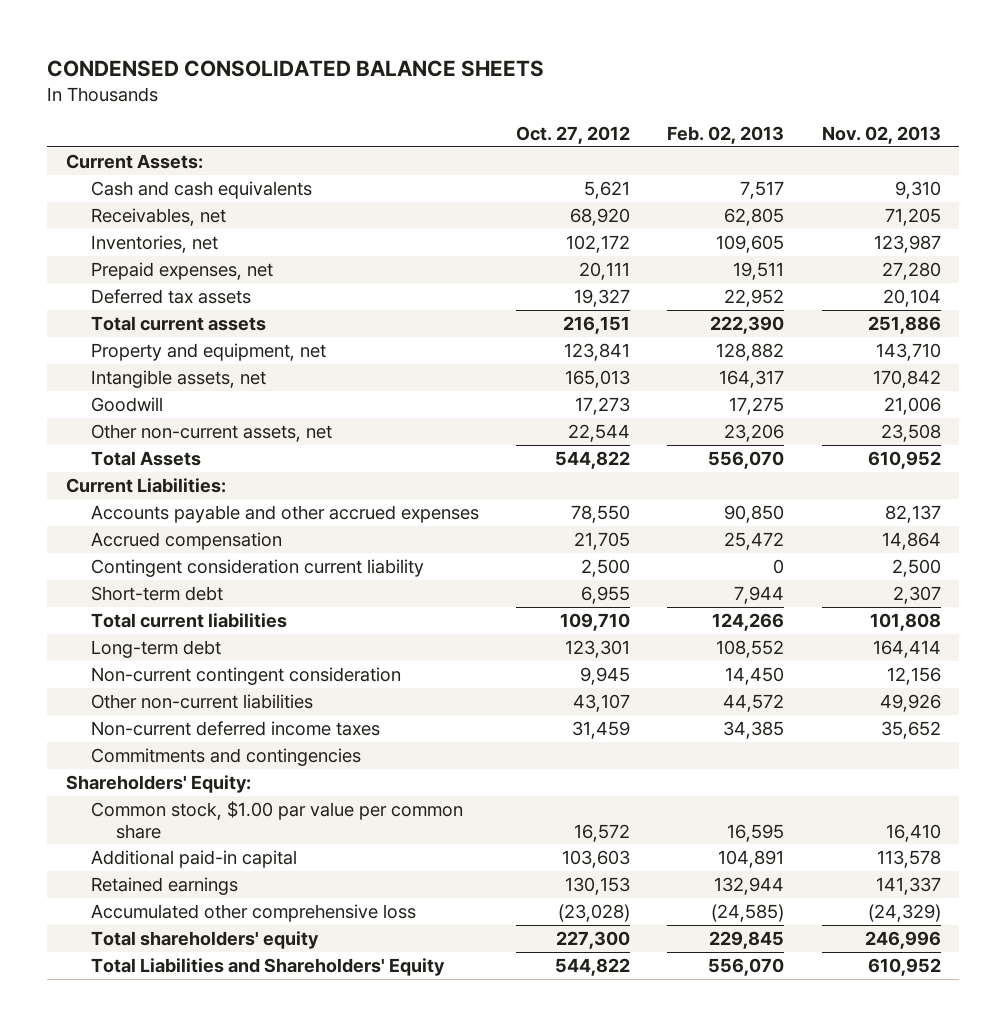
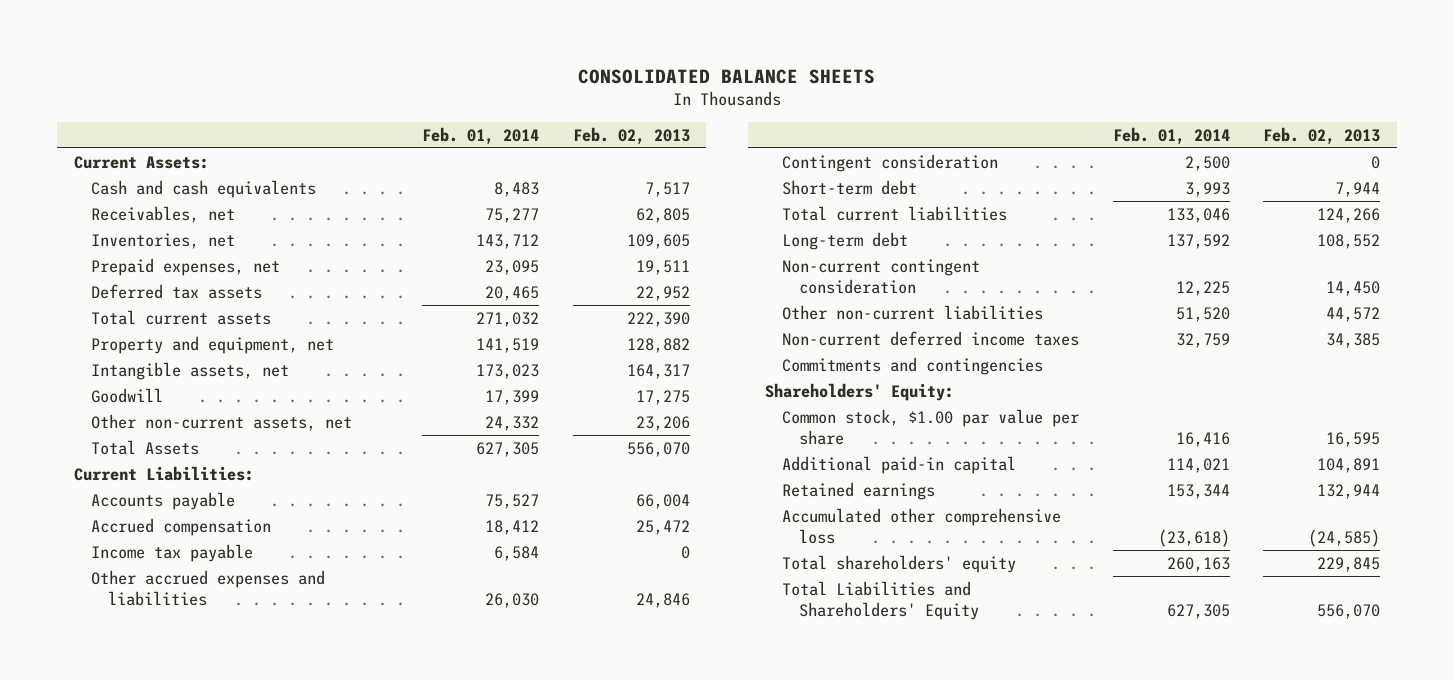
[46,59,544,77] CONDENSED CONSOLIDATED BALANCE SHEETS -> [578,68,876,84] CONSOLIDATED BALANCE SHEETS
[515,125,630,144] Oct. 27, 2012 -> none
[821,125,941,144] Nov. 02, 2013 -> none
none -> [421,126,539,145] Feb. 01, 2014
[90,505,479,524] Accounts payable and other accrued expenses -> none
none -> [91,491,236,510] Accounts payable
none -> [91,543,254,562] Income tax payable
none -> [91,569,326,607] Other accrued expenses and liabilities
[90,559,424,578] Contingent consideration current liability -> [781,153,998,172] Contingent consideration
[90,801,463,839] Common stock, $1.00 par value per common share -> [781,408,1079,446] Common stock, $1.00 par value per share

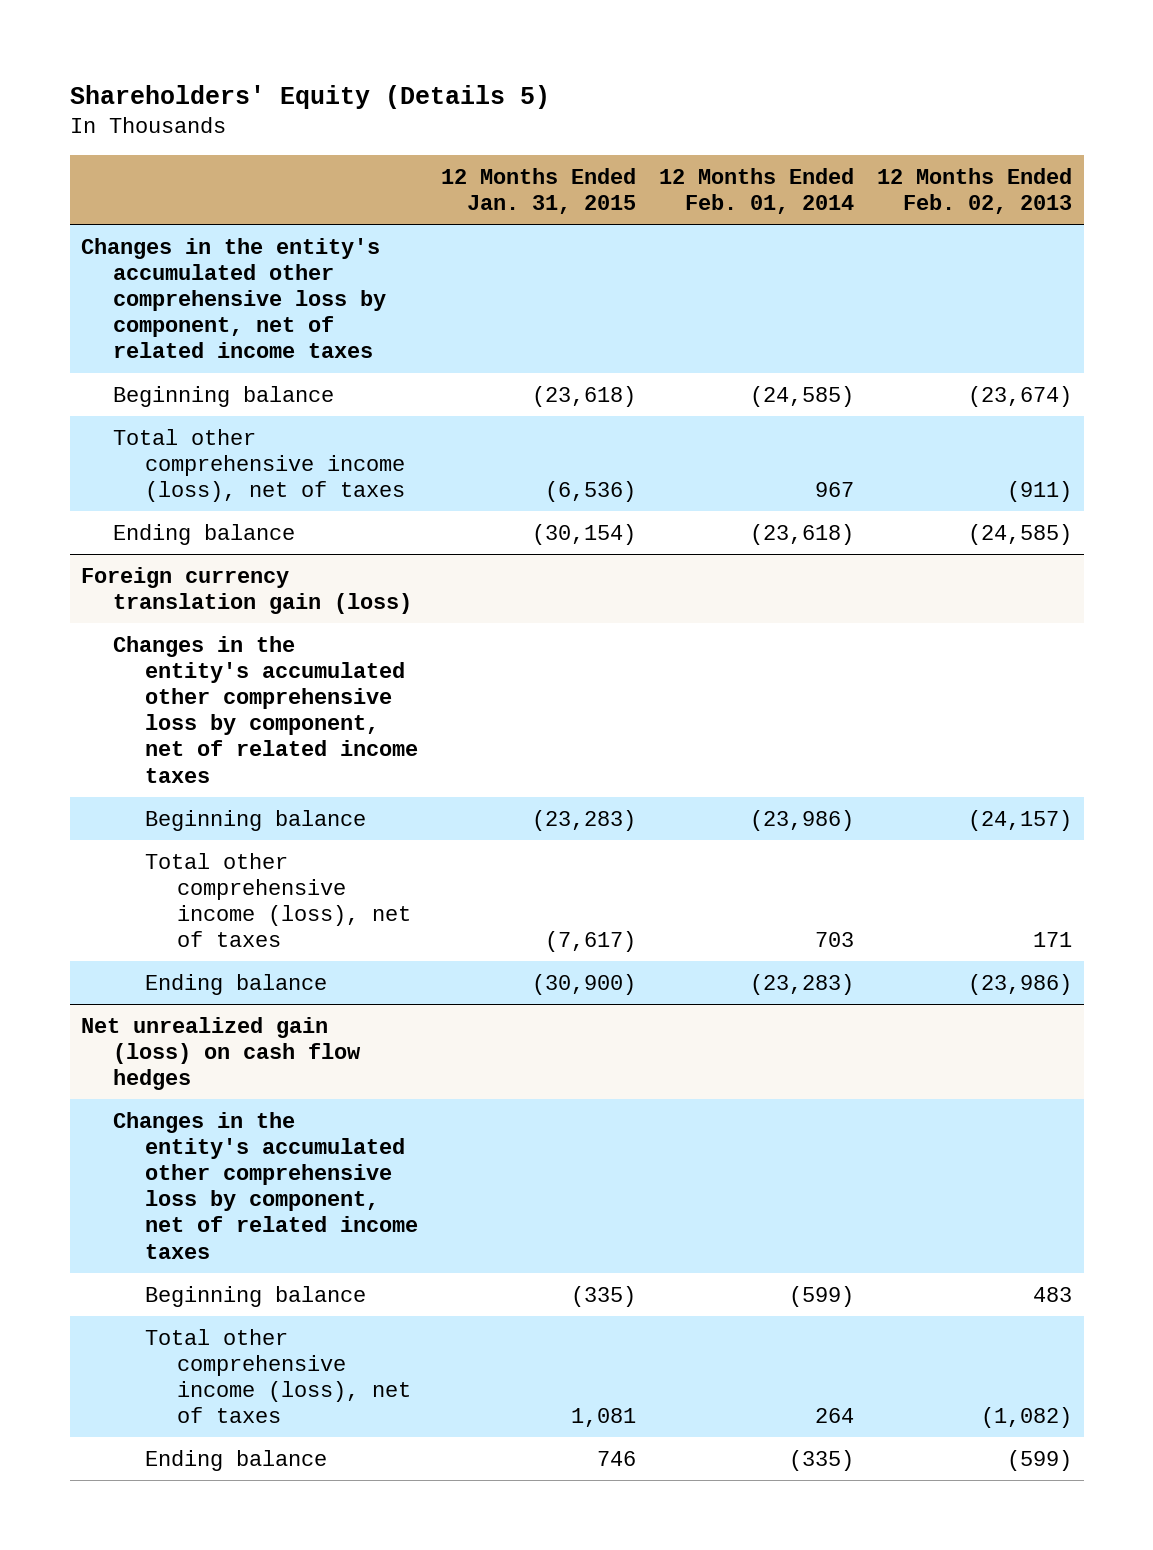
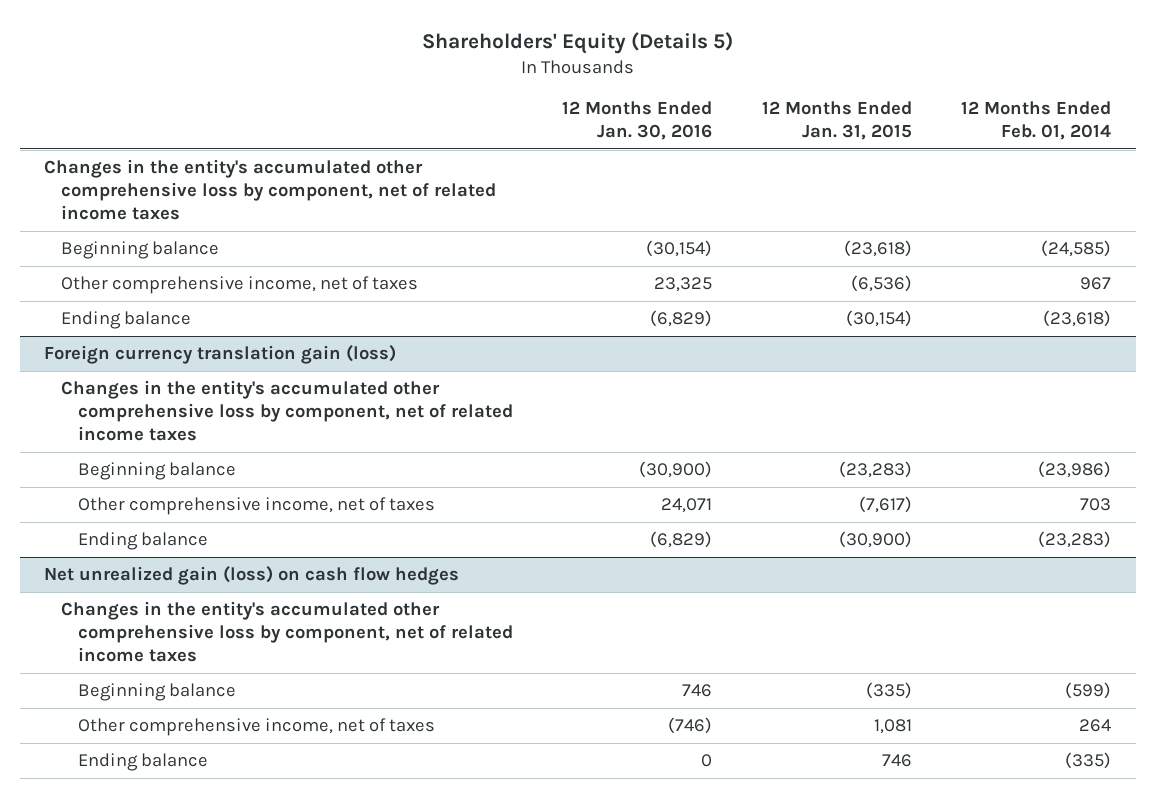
[877,167,1073,214] 12 Months Ended Feb. 02, 2013 -> none
none -> [562,101,713,141] 12 Months Ended Jan. 30, 2016
[113,428,405,503] Total other comprehensive income (loss), net of taxes -> [61,276,419,295] Other comprehensive income, net of taxes
[144,852,411,948] Total other comprehensive income (loss), net of taxes -> [77,497,435,516] Other comprehensive income, net of taxes
[144,1328,411,1424] Total other comprehensive income (loss), net of taxes -> [77,718,435,737] Other comprehensive income, net of taxes

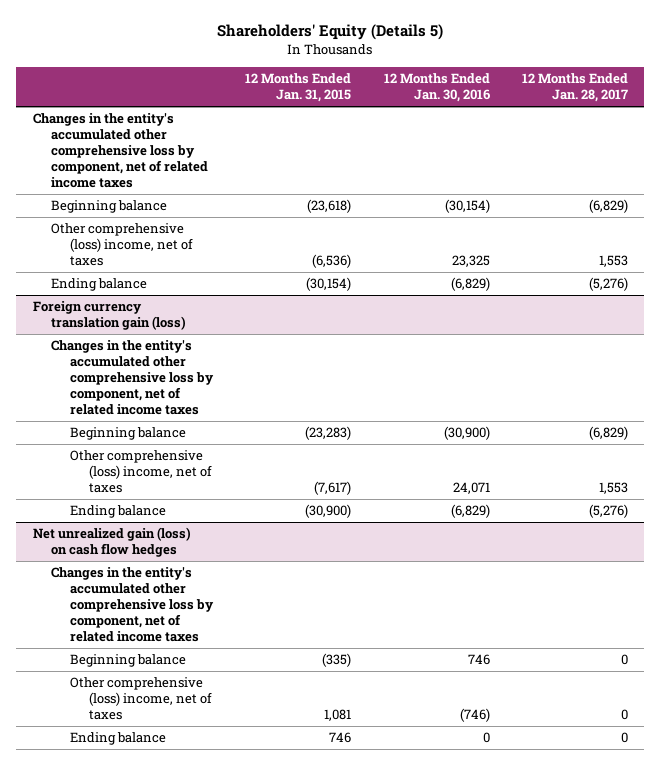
[961,101,1112,141] 12 Months Ended Feb. 01, 2014 -> none
none -> [521,73,628,103] 12 Months Ended Jan. 28, 2017
[61,276,419,295] Other comprehensive income, net of taxes -> [51,223,194,267] Other comprehensive (loss) income, net of taxes
[77,497,435,516] Other comprehensive income, net of taxes -> [70,450,212,494] Other comprehensive (loss) income, net of taxes
[77,718,435,737] Other comprehensive income, net of taxes -> [70,677,212,721] Other comprehensive (loss) income, net of taxes

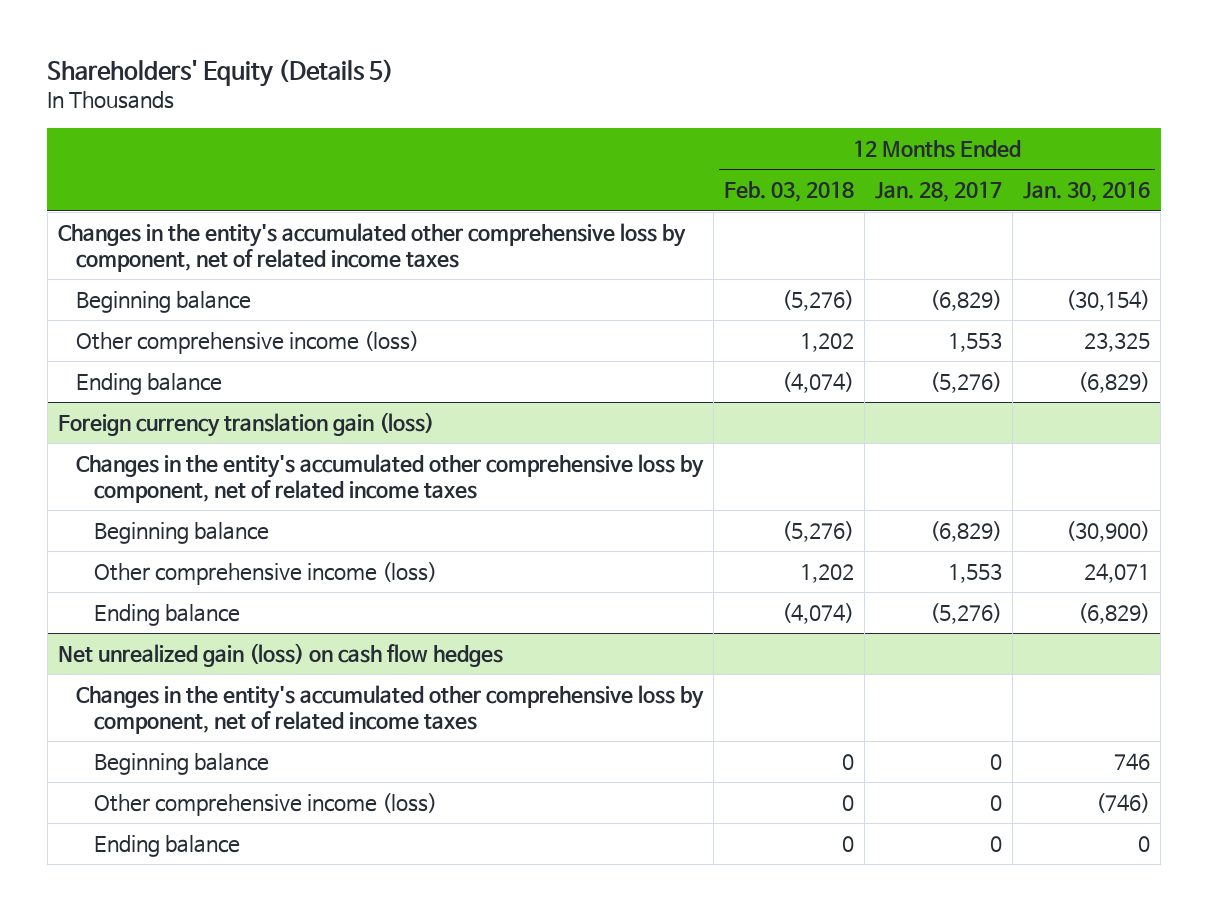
[245,73,352,103] 12 Months Ended Jan. 31, 2015 -> none
none -> [724,181,855,203] Feb. 03, 2018
[51,223,194,267] Other comprehensive (loss) income, net of taxes -> [76,331,420,355] Other comprehensive income (loss)
[70,450,212,494] Other comprehensive (loss) income, net of taxes -> [94,562,438,586] Other comprehensive income (loss)
[70,677,212,721] Other comprehensive (loss) income, net of taxes -> [94,793,438,817] Other comprehensive income (loss)

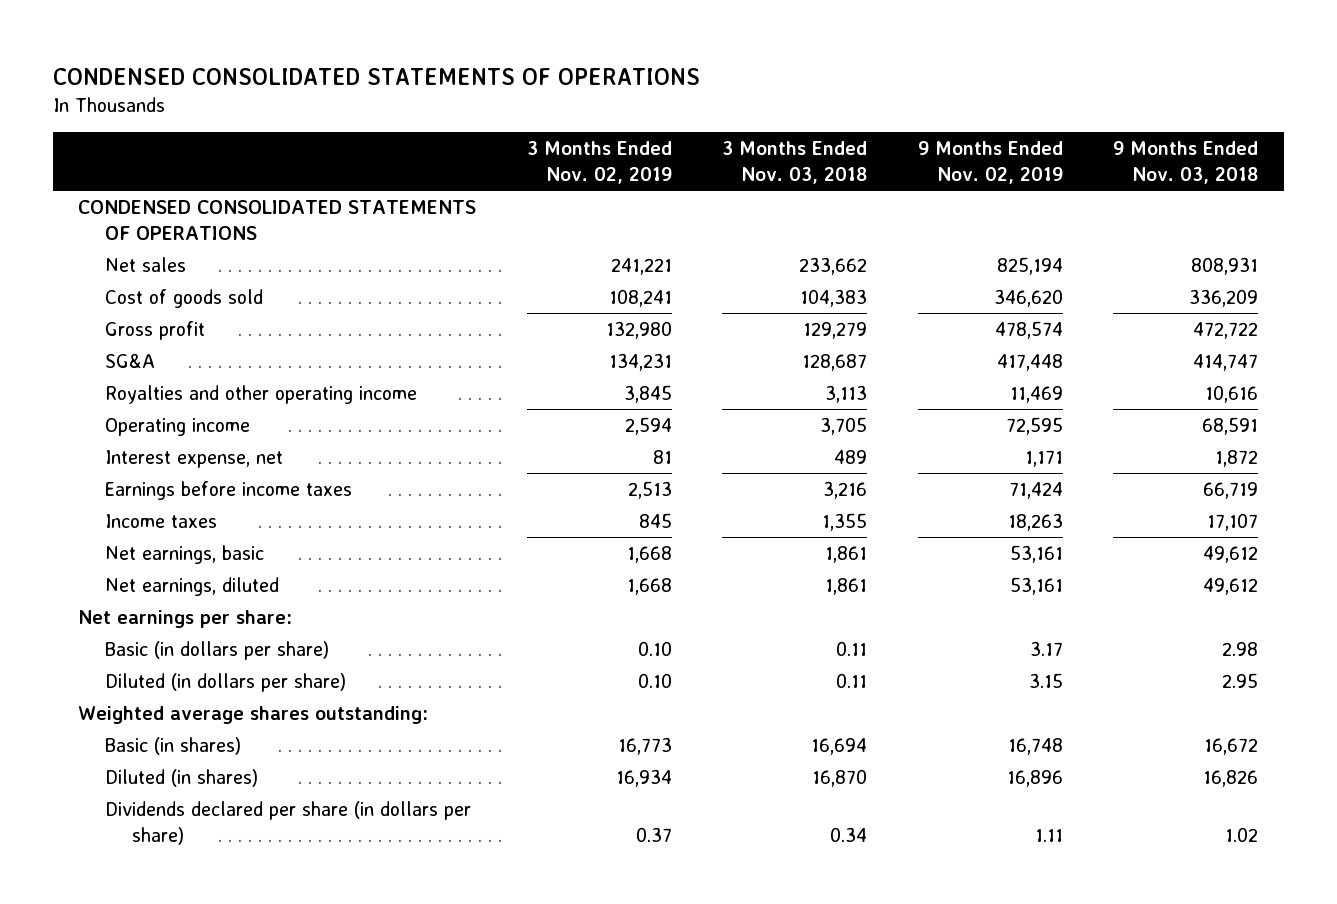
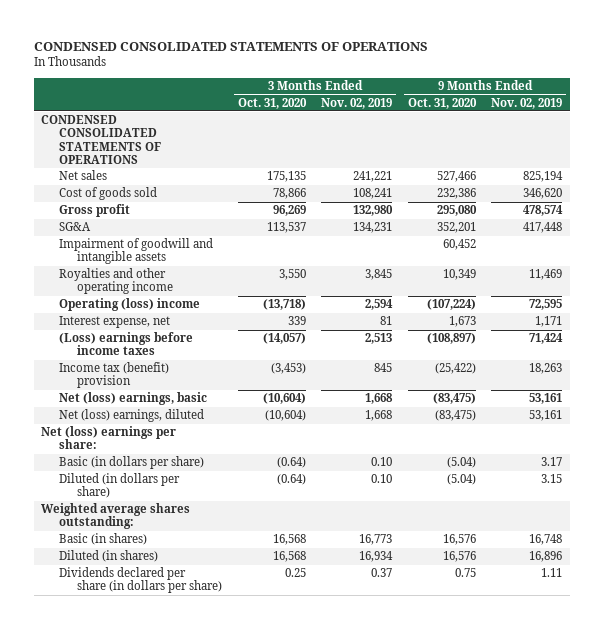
[722,140,868,185] 3 Months Ended Nov. 03, 2018 -> none
[1113,140,1259,185] 9 Months Ended Nov. 03, 2018 -> none
none -> [237,97,307,109] Oct. 31, 2020
none -> [407,97,477,109] Oct. 31, 2020
none -> [59,238,214,265] Impairment of goodwill and intangible assets
[105,417,251,436] Operating income -> [59,298,201,312] Operating (loss) income
[105,480,353,500] Earnings before income taxes -> [59,332,194,356] (Loss) earnings before income taxes
[105,513,218,528] Income taxes -> [59,362,170,389] Income tax (benefit) provision
[105,544,265,564] Net earnings, basic -> [59,392,208,406] Net (loss) earnings, basic
[105,576,280,596] Net earnings, diluted -> [59,409,205,423] Net (loss) earnings, diluted
[78,609,293,628] Net earnings per share: -> [41,426,177,450] Net (loss) earnings per share:

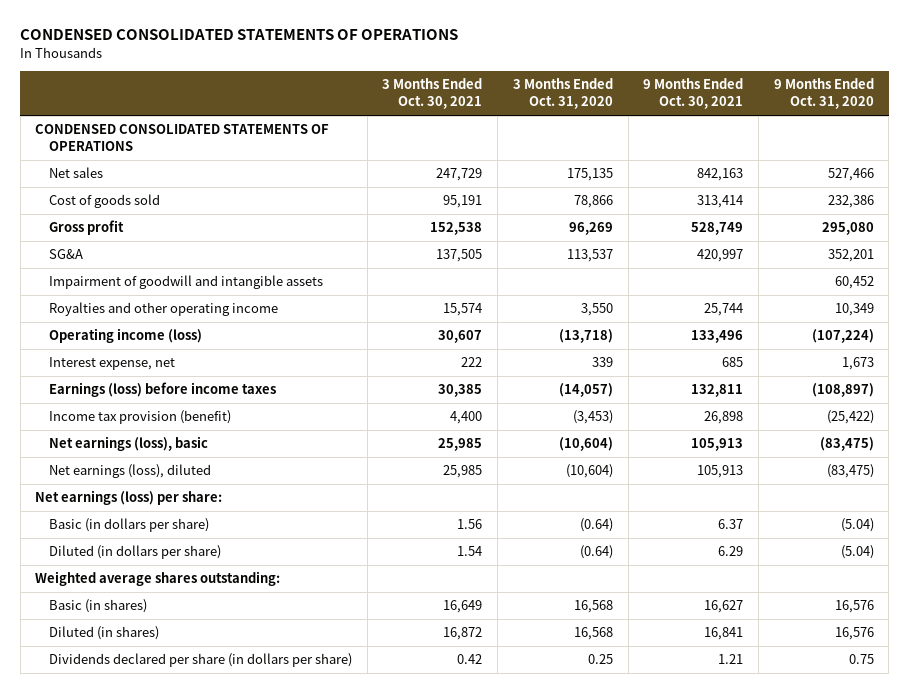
[321,97,393,109] Nov. 02, 2019 -> none
[491,97,563,109] Nov. 02, 2019 -> none
none -> [382,78,483,110] 3 Months Ended Oct. 30, 2021
none -> [643,78,744,110] 9 Months Ended Oct. 30, 2021
[59,298,201,312] Operating (loss) income -> [49,328,203,344] Operating income (loss)
[59,332,194,356] (Loss) earnings before income taxes -> [49,382,277,398] Earnings (loss) before income taxes
[59,362,170,389] Income tax (benefit) provision -> [49,410,232,425] Income tax provision (benefit)
[59,392,208,406] Net (loss) earnings, basic -> [49,436,209,452] Net earnings (loss), basic
[59,409,205,423] Net (loss) earnings, diluted -> [49,464,212,479] Net earnings (loss), diluted
[41,426,177,450] Net (loss) earnings per share: -> [35,490,223,506] Net earnings (loss) per share:

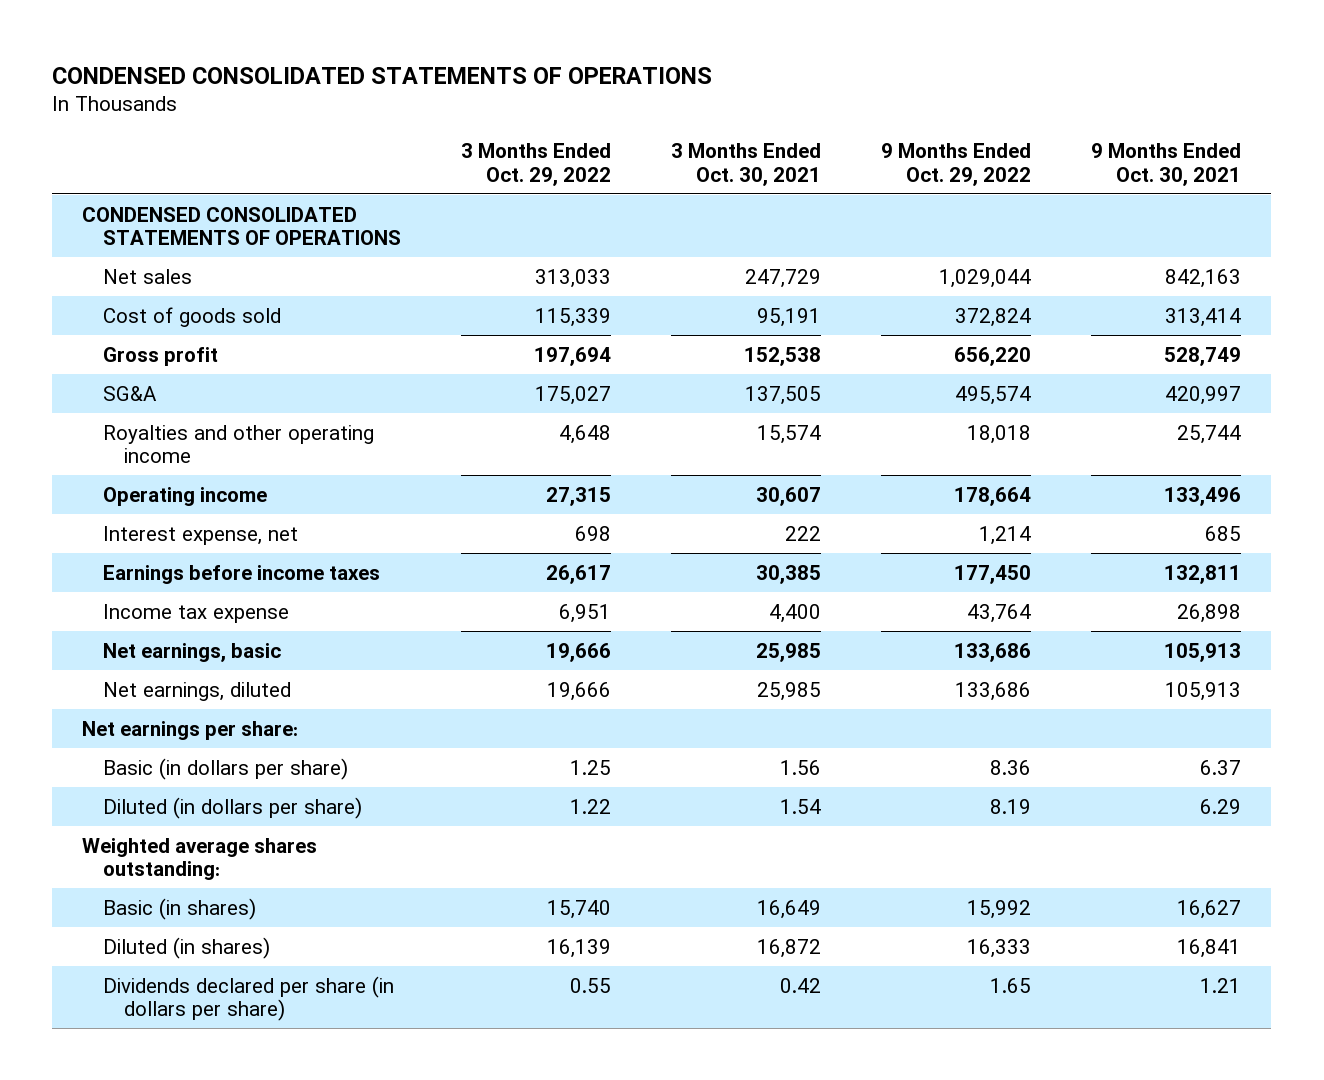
[512,78,613,110] 3 Months Ended Oct. 31, 2020 -> none
[773,78,874,110] 9 Months Ended Oct. 31, 2020 -> none
none -> [461,143,612,186] 3 Months Ended Oct. 29, 2022
none -> [881,143,1032,186] 9 Months Ended Oct. 29, 2022
[49,275,324,290] Impairment of goodwill and intangible assets -> none
[49,328,203,344] Operating income (loss) -> [103,486,268,506] Operating income
[49,382,277,398] Earnings (loss) before income taxes -> [103,564,381,584] Earnings before income taxes
[49,410,232,425] Income tax provision (benefit) -> [103,603,290,623] Income tax expense
[49,436,209,452] Net earnings (loss), basic -> [103,642,282,662] Net earnings, basic
[49,464,212,479] Net earnings (loss), diluted -> [103,681,292,701] Net earnings, diluted
[35,490,223,506] Net earnings (loss) per share: -> [82,720,299,740] Net earnings per share:

